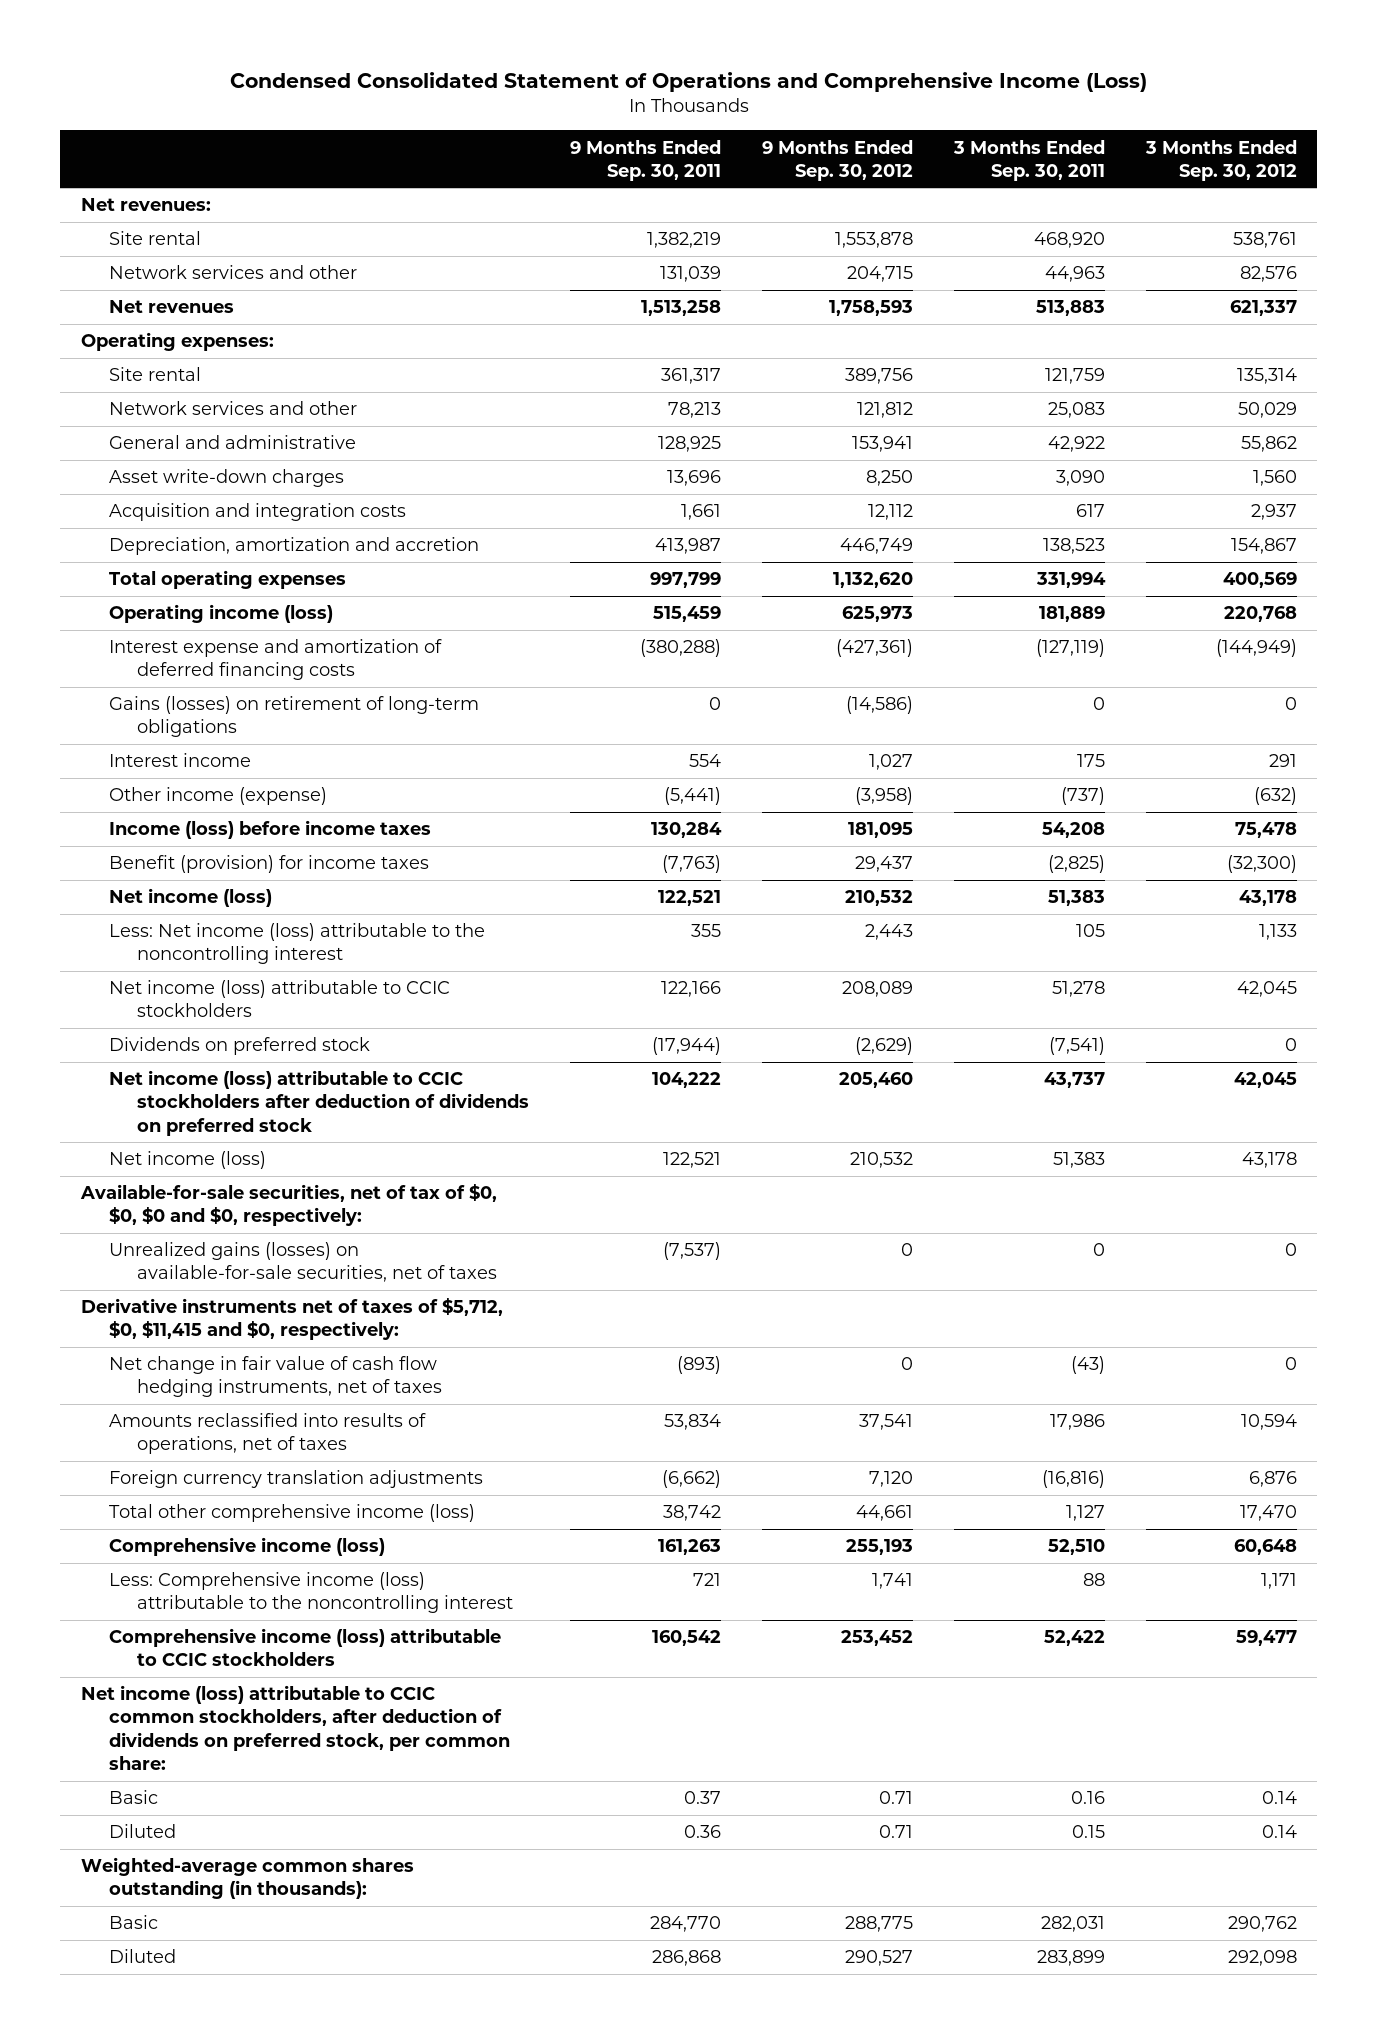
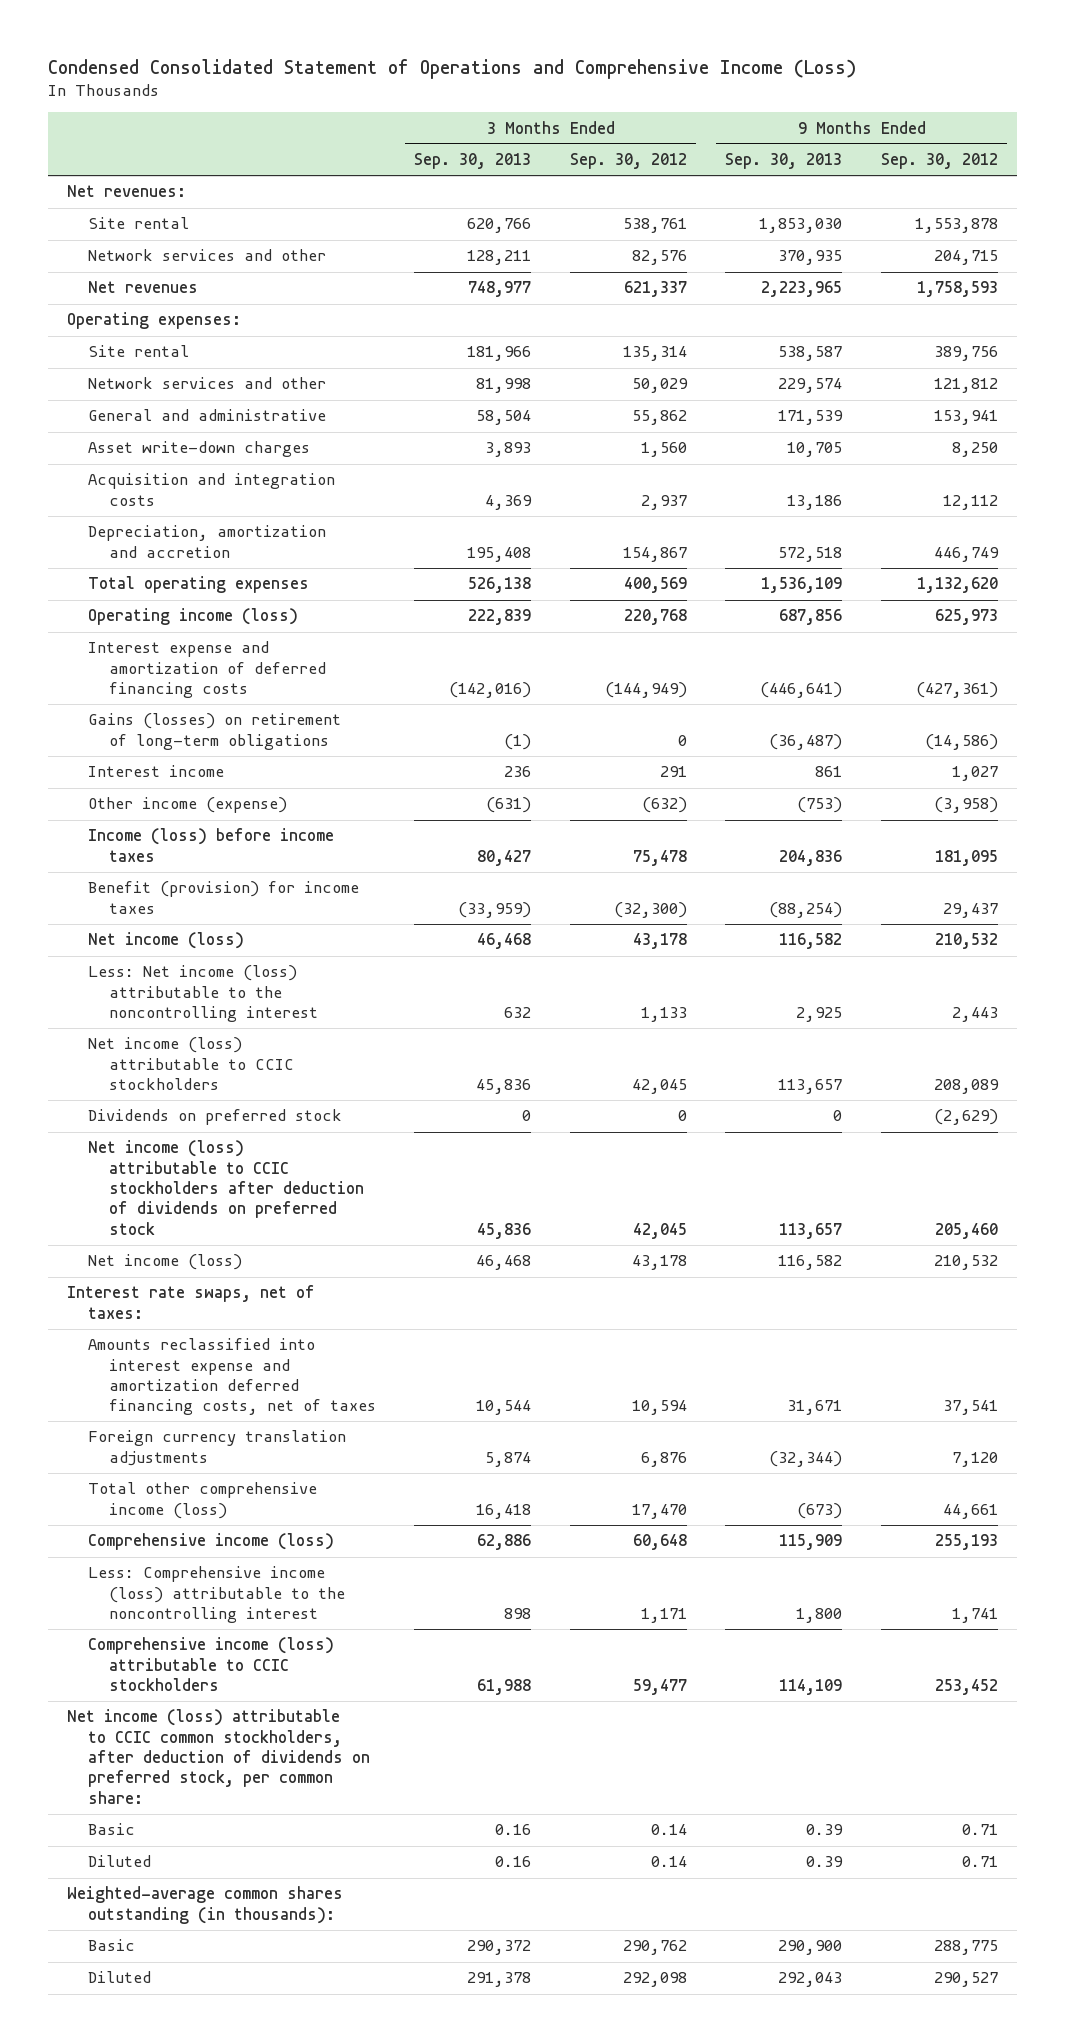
[570,139,722,181] 9 Months Ended Sep. 30, 2011 -> none
[953,139,1106,181] 3 Months Ended Sep. 30, 2011 -> none
none -> [414,153,532,170] Sep. 30, 2013
none -> [725,153,843,170] Sep. 30, 2013
[79,1184,497,1227] Available-for-sale securities, net of tax of $0, $0, $0 and $0, respectively: -> none
[108,1242,498,1283] Unrealized gains (losses) on available-for-sale securities, net of taxes -> none
[108,1356,443,1398] Net change in fair value of cash flow hedging instruments, net of taxes -> none
[80,1298,503,1341] Derivative instruments net of taxes of $5,712, $0, $11,415 and $0, respectively: -> [67,1285,316,1319] Interest rate swaps, net of taxes:
[108,1413,426,1455] Amounts reclassified into results of operations, net of taxes -> [88,1338,376,1416] Amounts reclassified into interest expense and amortization deferred financing costs, net of taxes

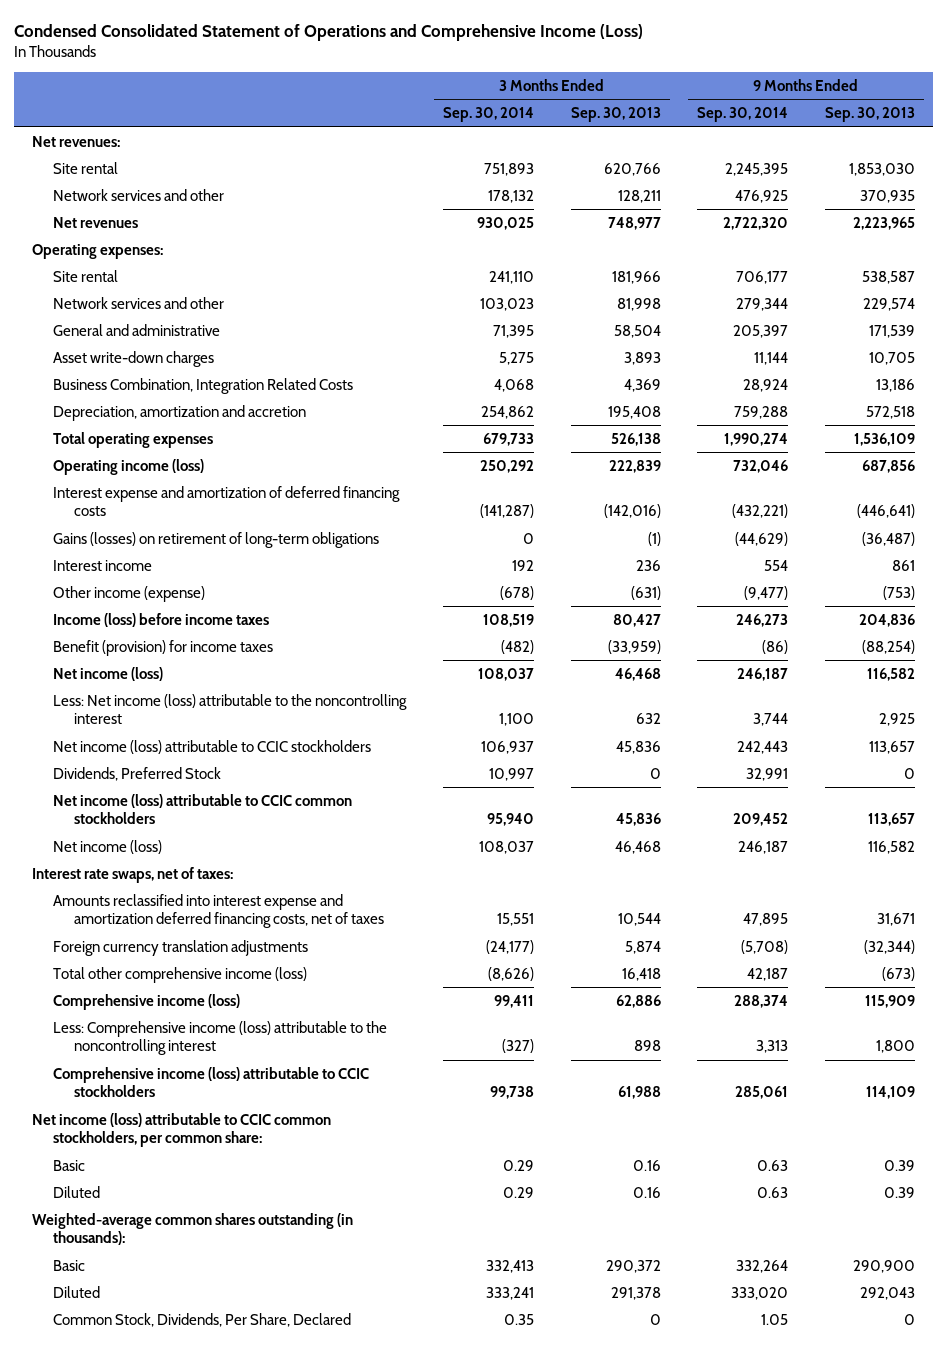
[569,153,687,170] Sep. 30, 2012 -> none
[880,153,998,170] Sep. 30, 2012 -> none
none -> [442,107,534,123] Sep. 30, 2014
none -> [697,107,789,123] Sep. 30, 2014
[88,473,336,506] Acquisition and integration costs -> [53,377,354,394] Business Combination, Integration Related Costs
[88,1109,343,1126] Dividends on preferred stock -> [53,766,222,781] Dividends, Preferred Stock
[88,1140,364,1235] Net income (loss) attributable to CCIC stockholders after deduction of dividends on preferred stock -> [53,793,353,825] Net income (loss) attributable to CCIC common stockholders
[67,1709,371,1804] Net income (loss) attributable to CCIC common stockholders, after deduction of dividends on preferred stock, per common share: -> [32,1112,332,1148] Net income (loss) attributable to CCIC common stockholders, per common share:
none -> [53,1312,352,1327] Common Stock, Dividends, Per Share, Declared

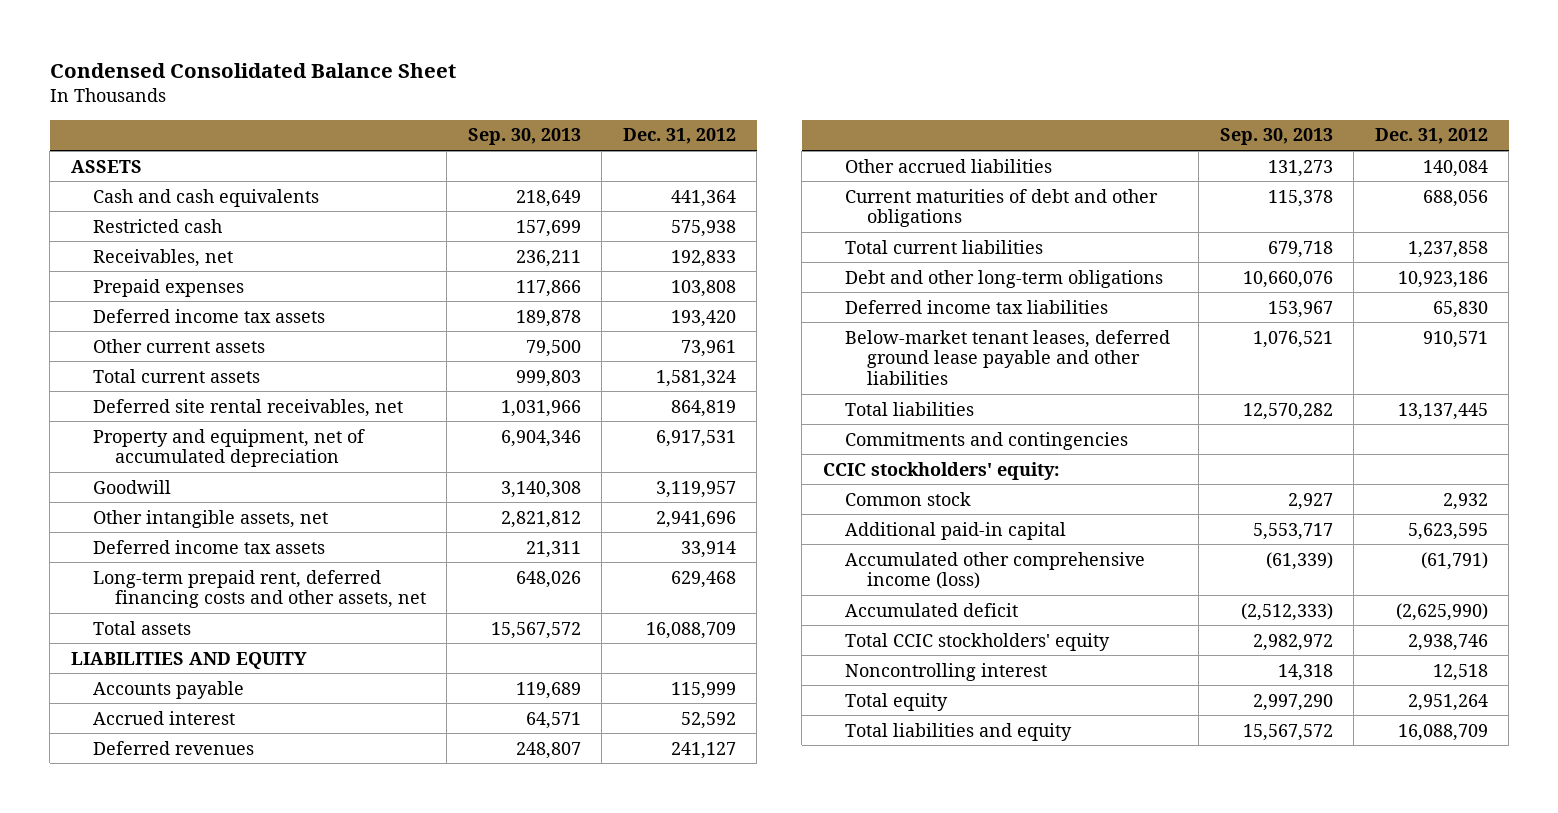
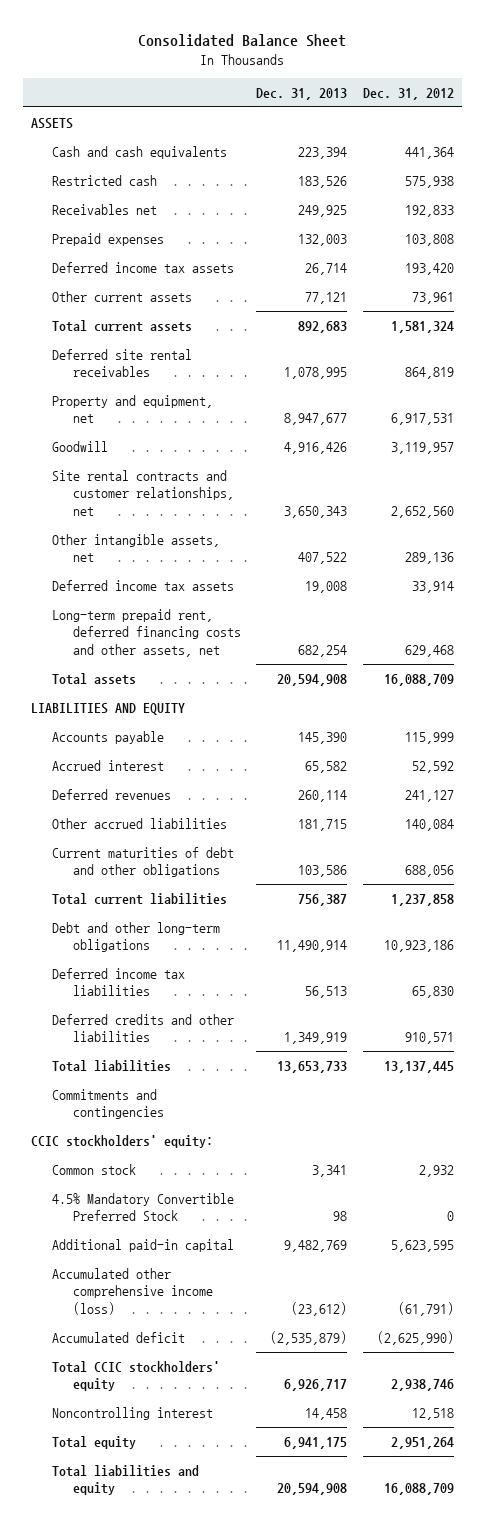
[49,62,456,78] Condensed Consolidated Balance Sheet -> [138,33,347,47] Consolidated Balance Sheet
[467,128,581,146] Sep. 30, 2013 -> none
none -> [256,87,348,100] Dec. 31, 2013
[92,248,233,267] Receivables, net -> [51,203,157,215] Receivables net
[92,398,403,417] Deferred site rental receivables, net -> [51,348,192,378] Deferred site rental receivables
[92,428,365,468] Property and equipment, net of accumulated depreciation -> [51,394,213,424] Property and equipment, net
none -> [51,469,235,516] Site rental contracts and customer relationships, net
[655,510,736,528] 2,941,696 -> [404,552,454,565] 289,136
[844,329,1170,386] Below-market tenant leases, deferred ground lease payable and other liabilities -> [51,1013,234,1043] Deferred credits and other liabilities
none -> [51,1192,234,1222] 4.5% Mandatory Convertible Preferred Stock

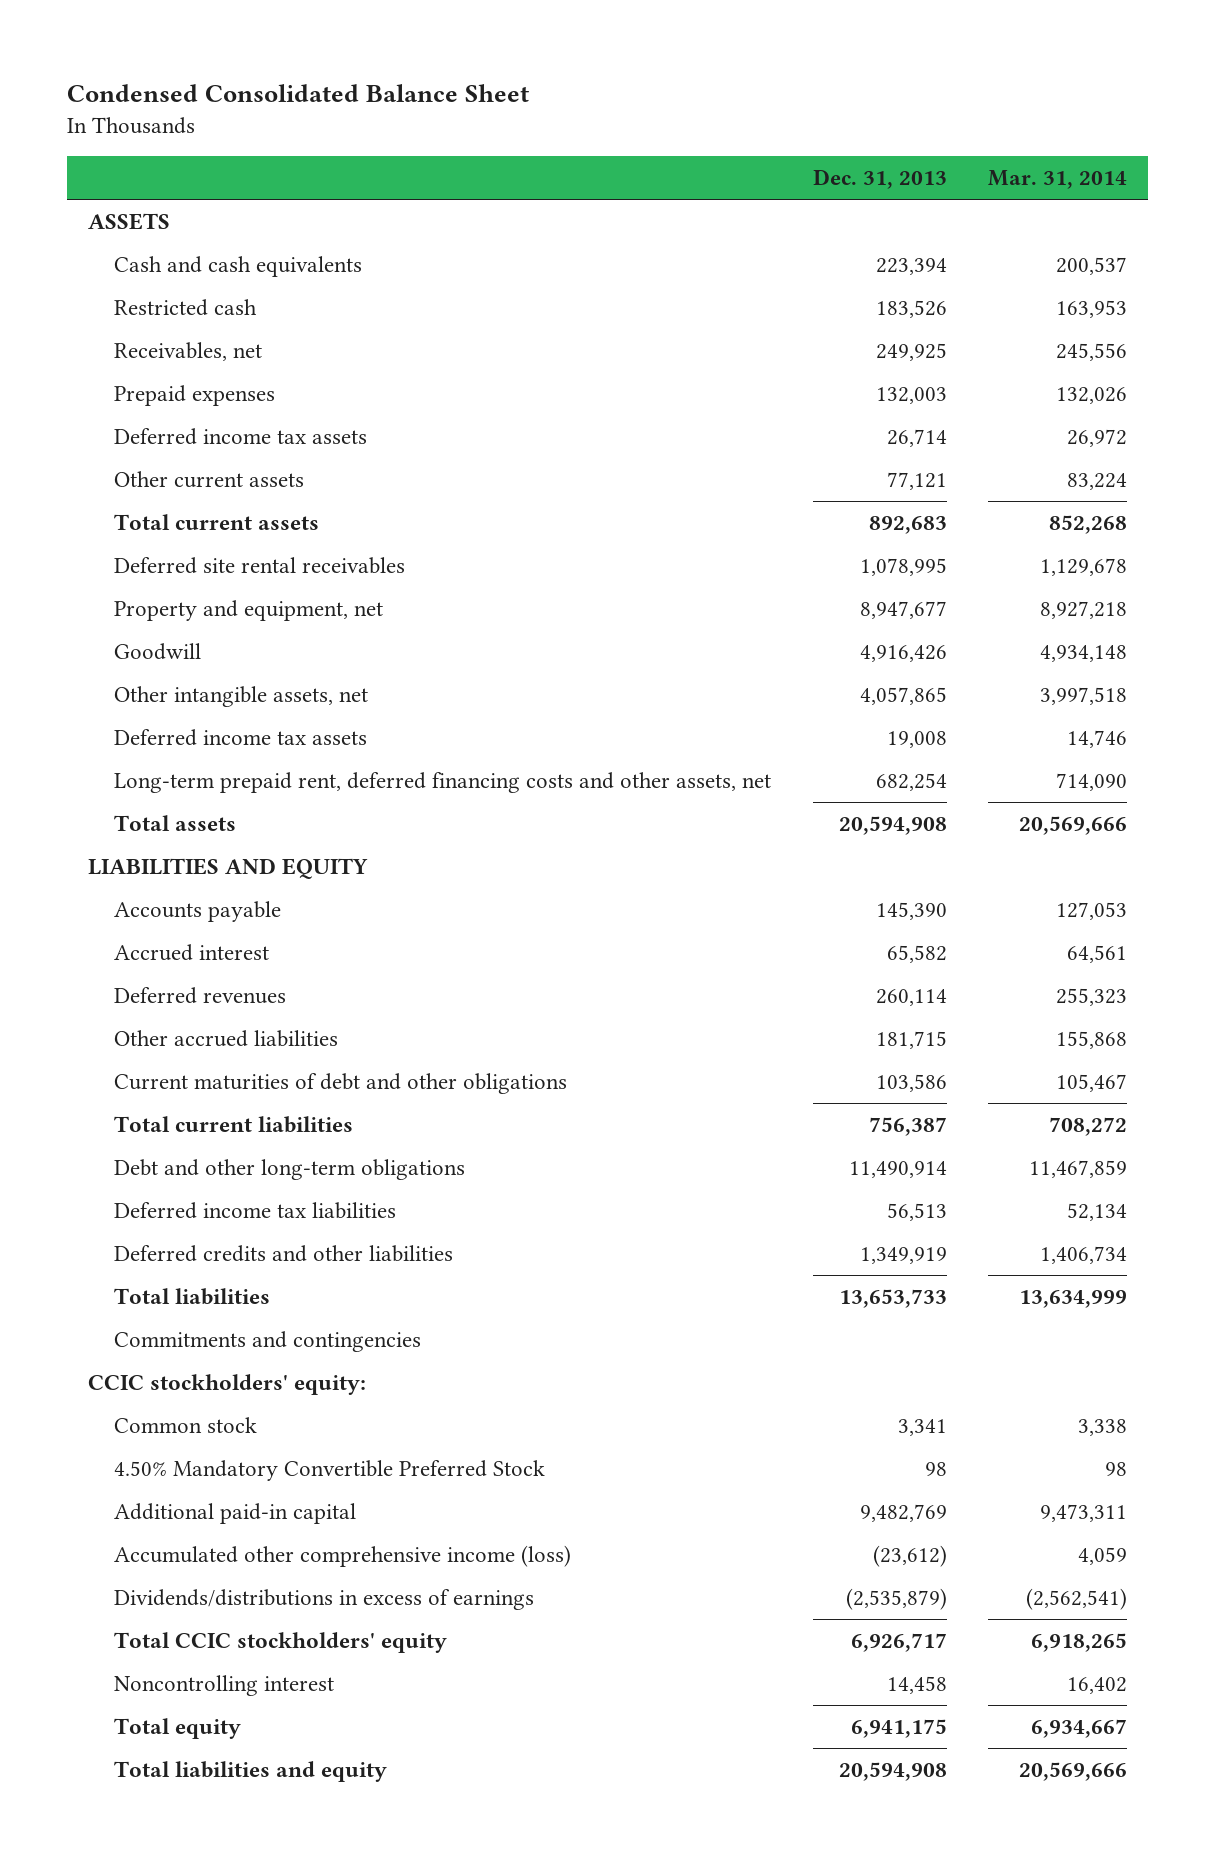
[138,33,347,47] Consolidated Balance Sheet -> [66,84,529,103] Condensed Consolidated Balance Sheet
[362,87,454,100] Dec. 31, 2012 -> none
none -> [988,169,1128,189] Mar. 31, 2014
[51,203,157,215] Receivables net -> [114,342,263,362] Receivables, net
[51,469,235,516] Site rental contracts and customer relationships, net -> none
[298,552,348,565] 407,522 -> [859,687,947,706] 4,057,865
[51,1192,234,1222] 4.5% Mandatory Convertible Preferred Stock -> [114,1460,546,1482] 4.50% Mandatory Convertible Preferred Stock
[51,1331,185,1343] Accumulated deficit -> [114,1589,535,1611] Dividends/distributions in excess of earnings

